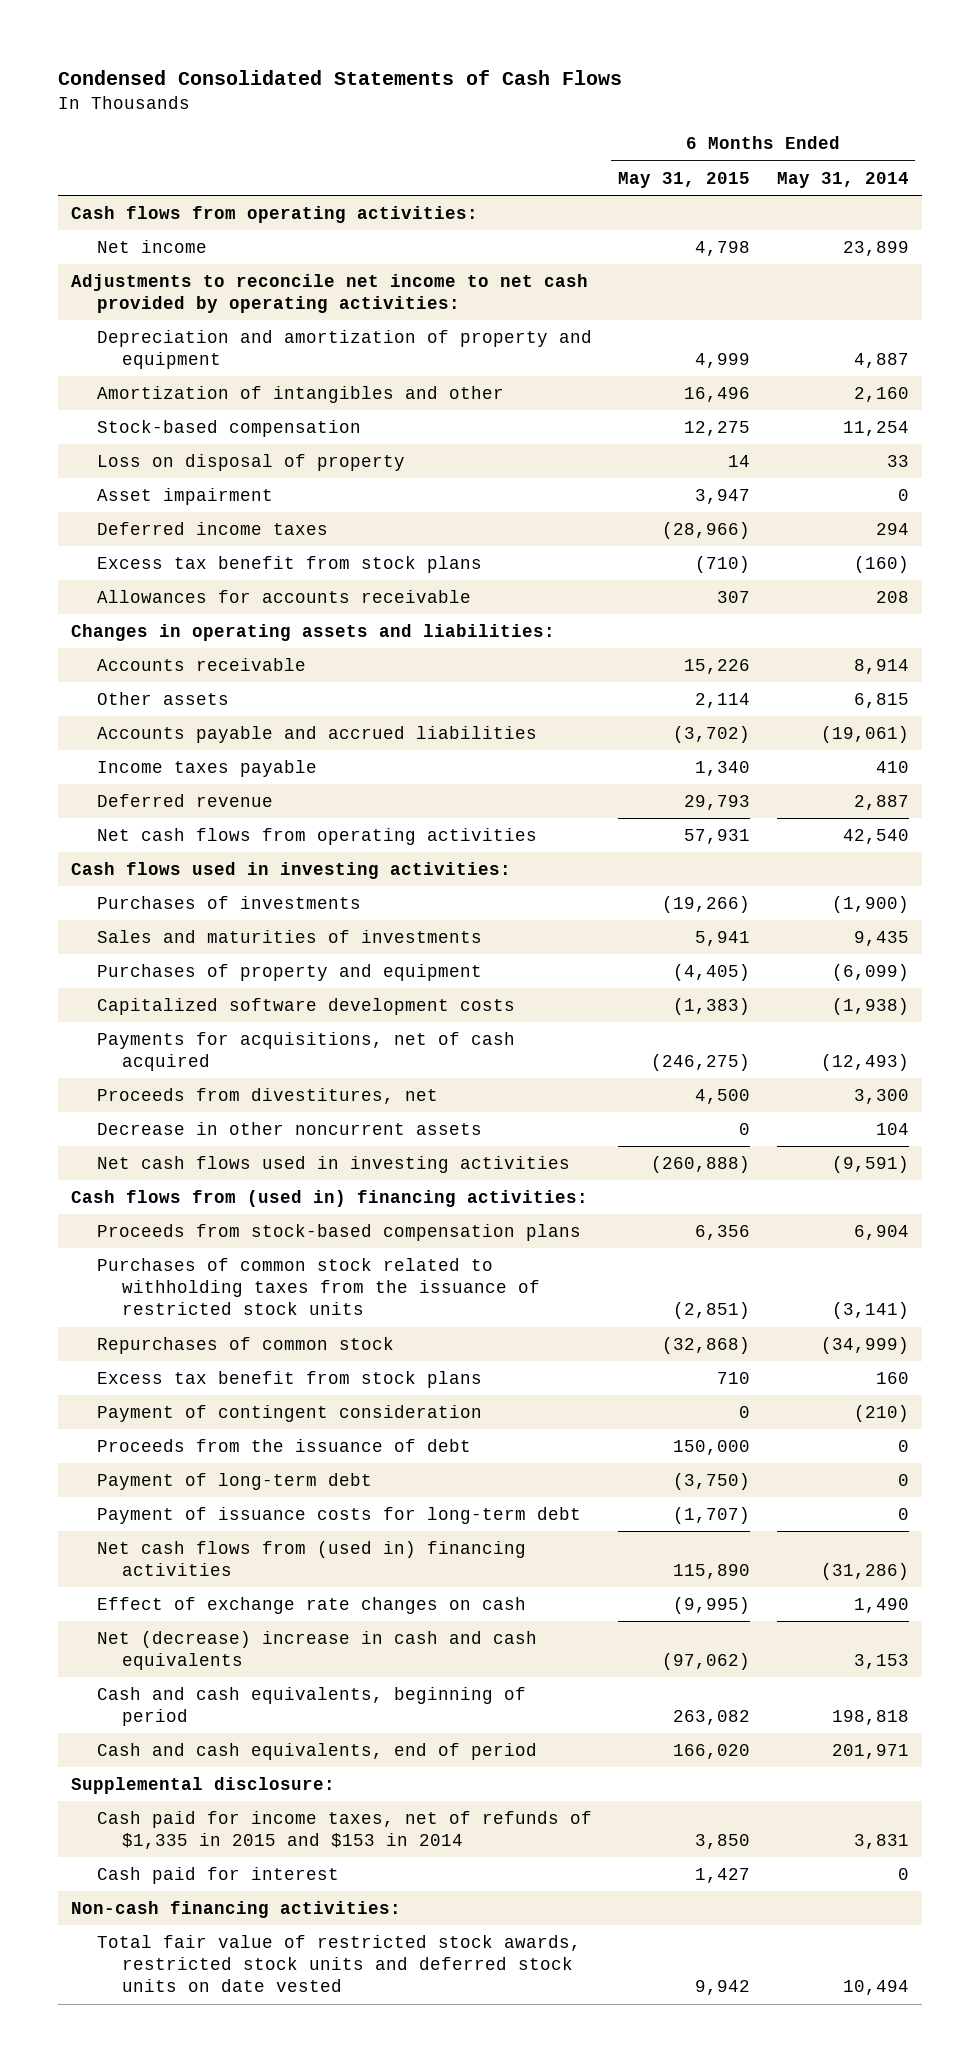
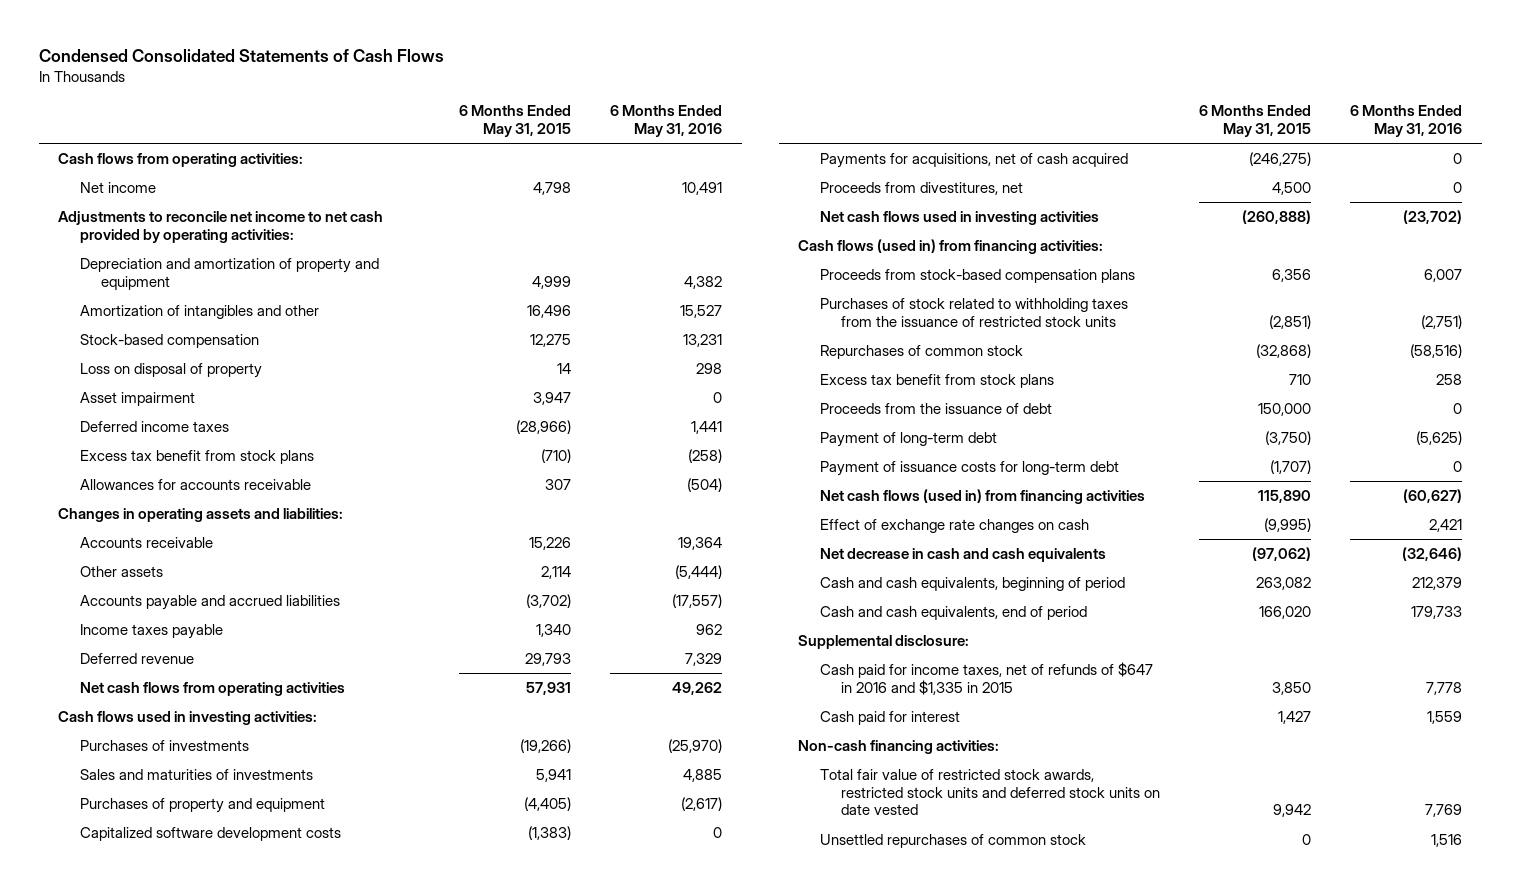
[776,171,909,188] May 31, 2014 -> none
none -> [610,105,723,137] 6 Months Ended May 31, 2016
[96,1121,482,1135] Decrease in other noncurrent assets -> none
[70,1189,588,1207] Cash flows from (used in) financing activities: -> [798,238,1104,254] Cash flows (used in) from financing activities:
[96,1257,541,1316] Purchases of common stock related to withholding taxes from the issuance of restricted stock units -> [819,297,1128,327] Purchases of stock related to withholding taxes from the issuance of restricted stock units
[96,1404,482,1422] Payment of contingent consideration -> none
[96,1540,526,1577] Net cash flows from (used in) financing activities -> [819,488,1145,504] Net cash flows (used in) from financing activities
[96,1630,537,1671] Net (decrease) increase in cash and cash equivalents -> [819,547,1106,562] Net decrease in cash and cash equivalents
[96,1810,592,1850] Cash paid for income taxes, net of refunds of $1,335 in 2015 and $153 in 2014 -> [819,661,1153,695] Cash paid for income taxes, net of refunds of $647 in 2016 and $1,335 in 2015
none -> [819,833,1086,848] Unsettled repurchases of common stock

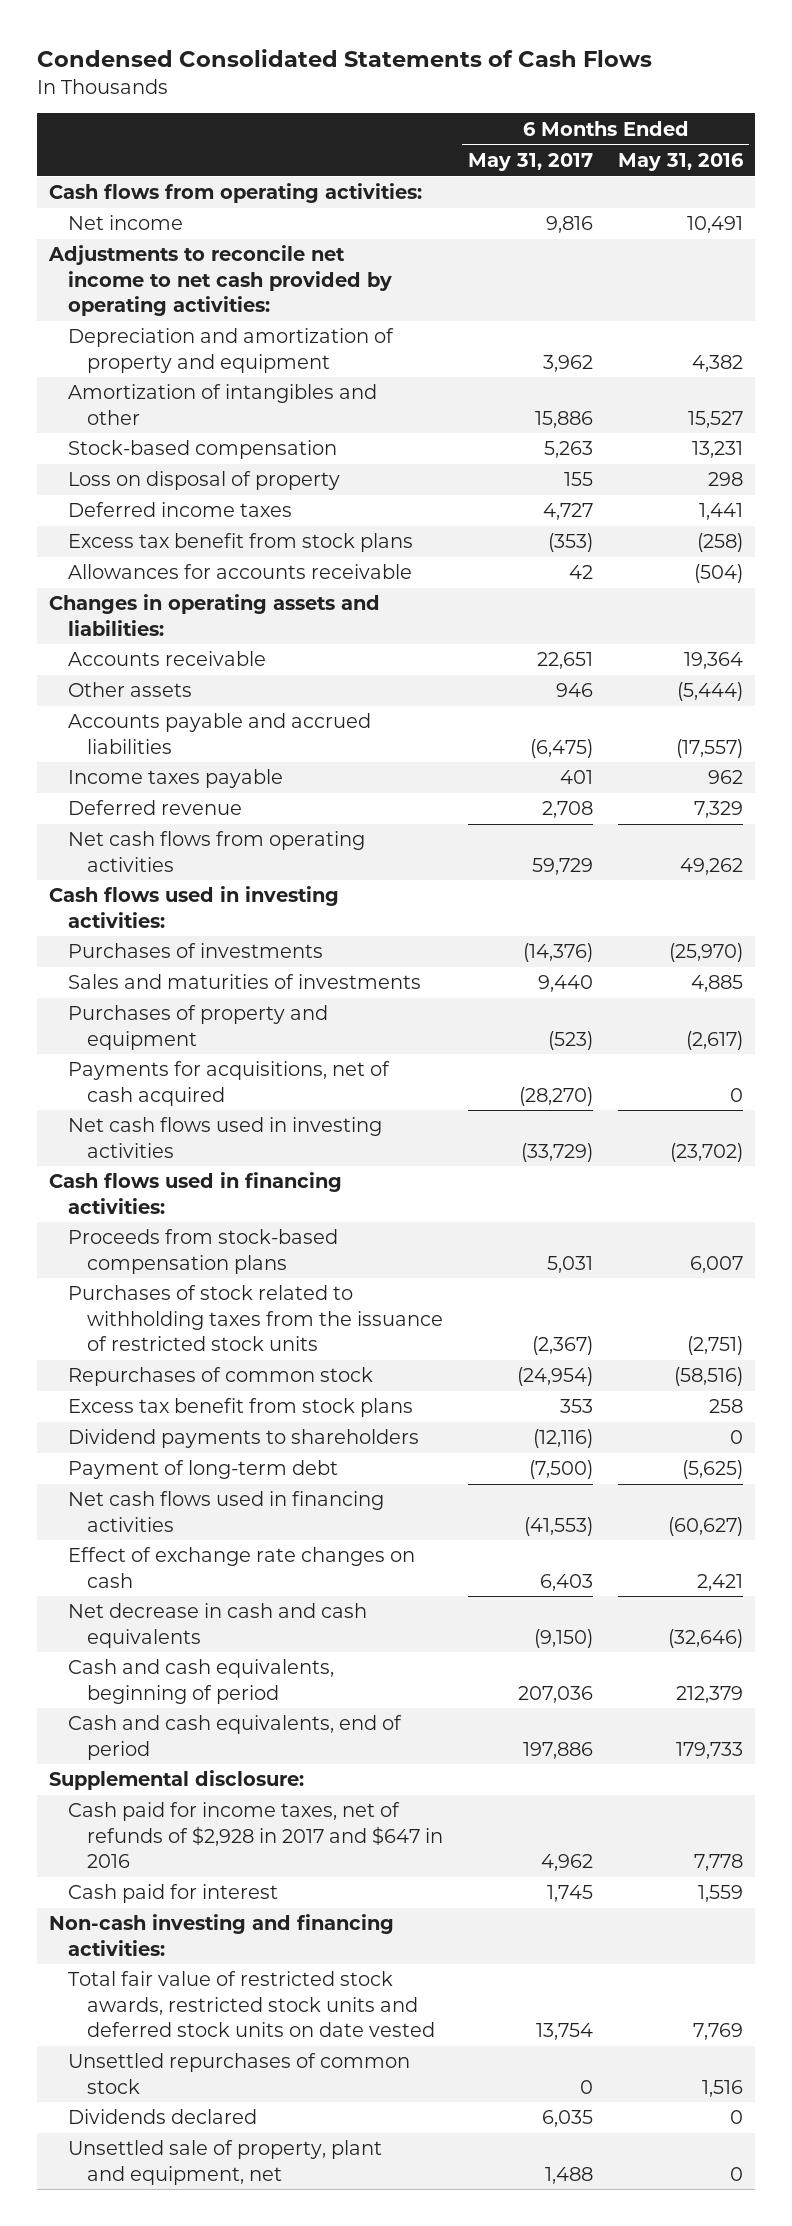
[459,105,572,137] 6 Months Ended May 31, 2015 -> none
none -> [468,152,594,171] May 31, 2017
[79,391,195,406] Asset impairment -> none
[79,826,341,841] Capitalized software development costs -> none
[819,181,1023,195] Proceeds from divestitures, net -> none
[798,238,1104,254] Cash flows (used in) from financing activities: -> [49,1172,343,1214] Cash flows used in financing activities:
[819,402,1052,414] Proceeds from the issuance of debt -> none
none -> [68,1429,420,1449] Dividend payments to shareholders
[819,460,1119,476] Payment of issuance costs for long-term debt -> none
[819,488,1145,504] Net cash flows (used in) from financing activities -> [68,1491,385,1532] Net cash flows used in financing activities
[819,661,1153,695] Cash paid for income taxes, net of refunds of $647 in 2016 and $1,335 in 2015 -> [68,1802,444,1868] Cash paid for income taxes, net of refunds of $2,928 in 2017 and $647 in 2016
[798,739,1000,754] Non-cash financing activities: -> [49,1914,395,1956] Non-cash investing and financing activities:
none -> [68,2109,258,2125] Dividends declared
none -> [68,2140,383,2185] Unsettled sale of property, plant and equipment, net

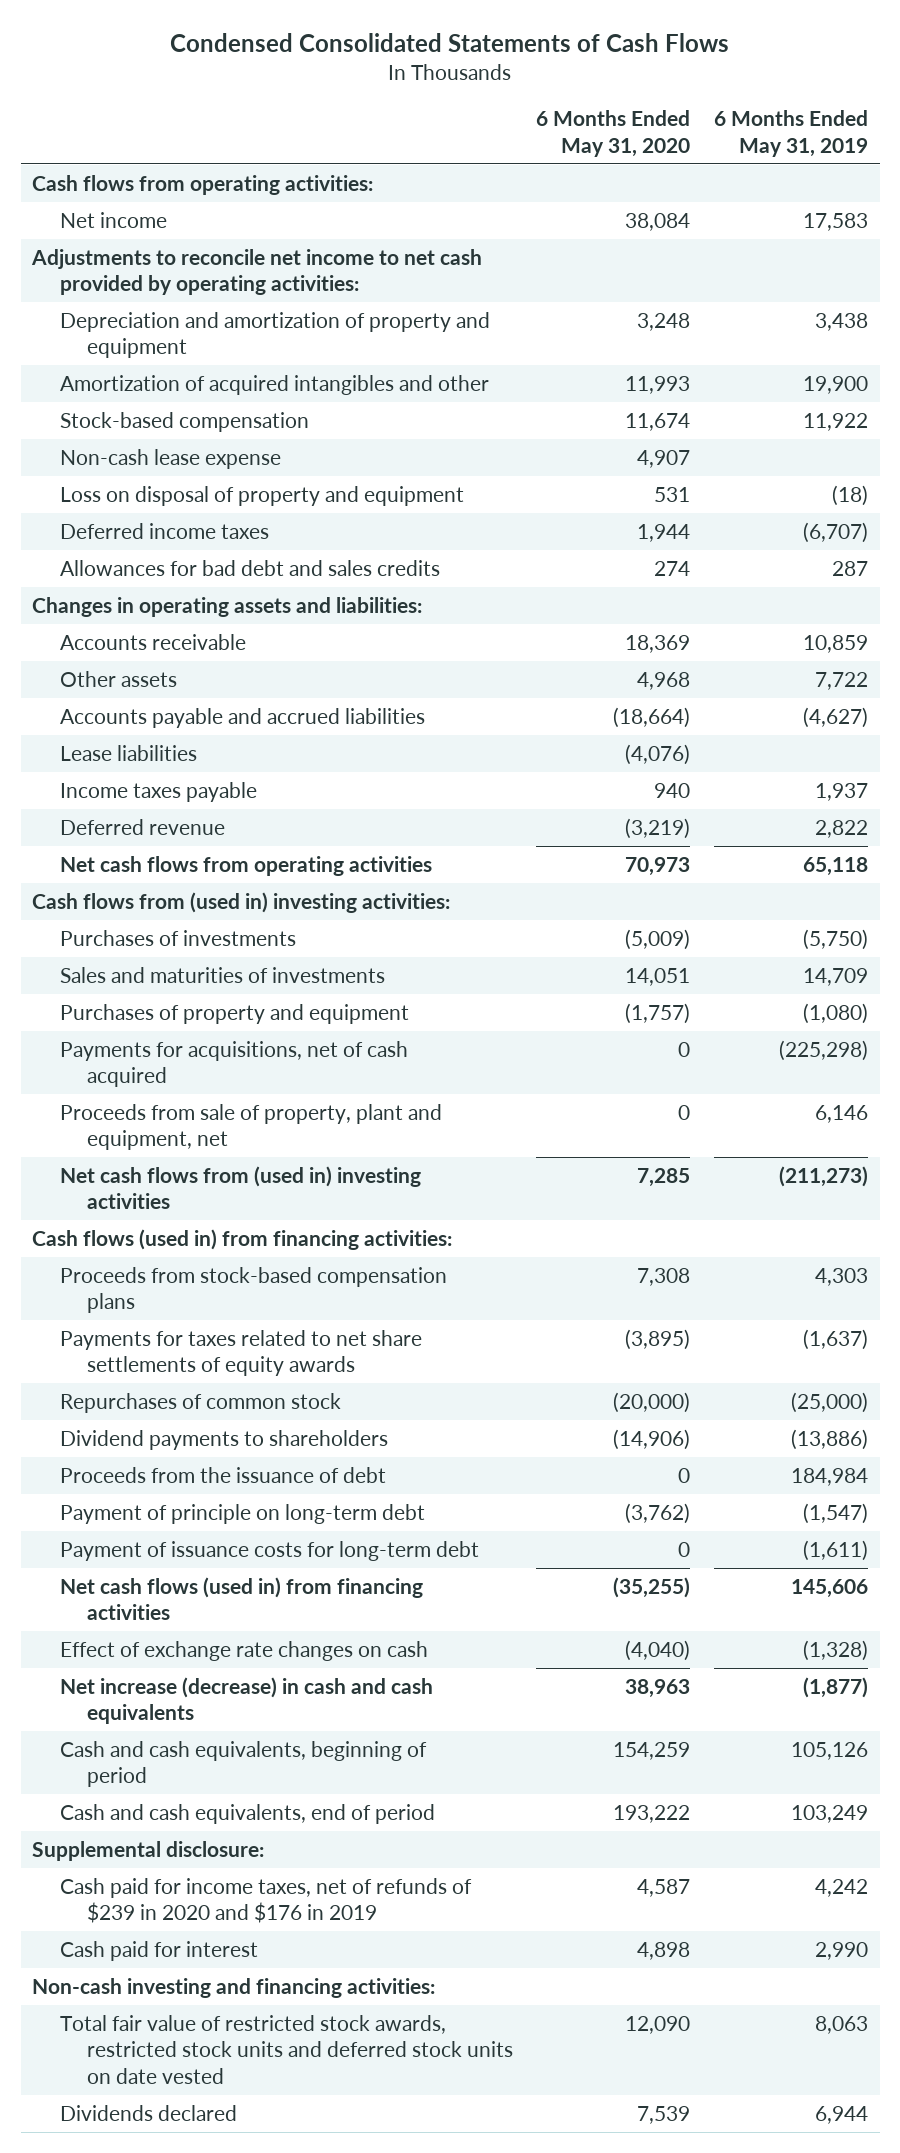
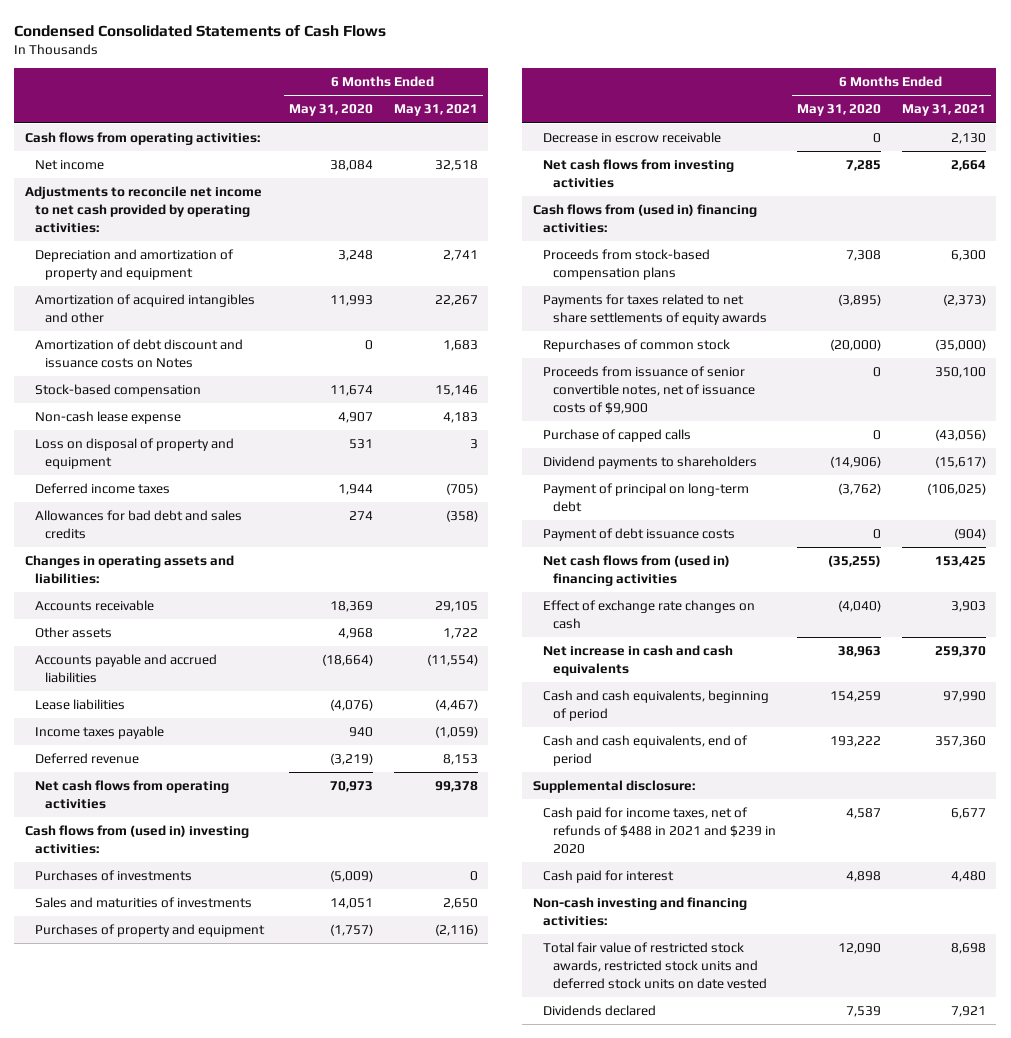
[713,110,868,157] 6 Months Ended May 31, 2019 -> none
none -> [393,104,478,117] May 31, 2021
none -> [34,339,243,368] Amortization of debt discount and issuance costs on Notes
[59,1040,408,1088] Payments for acquisitions, net of cash acquired -> none
[59,1103,442,1151] Proceeds from sale of property, plant and equipment, net -> none
none -> [542,132,721,144] Decrease in escrow receivable
[59,1165,421,1210] Net cash flows from (used in) investing activities -> [542,159,734,188] Net cash flows from investing activities
[32,1228,453,1250] Cash flows (used in) from financing activities: -> [532,204,757,233] Cash flows from (used in) financing activities:
none -> [542,366,755,414] Proceeds from issuance of senior convertible notes, net of issuance costs of $9,900
none -> [542,429,691,443] Purchase of capped calls
[59,1466,386,1483] Proceeds from the issuance of debt -> none
[59,1503,425,1524] Payment of principle on long-term debt -> [542,483,749,512] Payment of principal on long-term debt
[59,1540,479,1561] Payment of issuance costs for long-term debt -> [542,528,735,542] Payment of debt issuance costs
[59,1576,423,1621] Net cash flows (used in) from financing activities -> [542,555,730,586] Net cash flows from (used in) financing activities
[59,1676,433,1725] Net increase (decrease) in cash and cash equivalents -> [542,645,733,676] Net increase in cash and cash equivalents
[59,1877,472,1924] Cash paid for income taxes, net of refunds of $239 in 2020 and $176 in 2019 -> [542,807,776,854] Cash paid for income taxes, net of refunds of $488 in 2021 and $239 in 2020

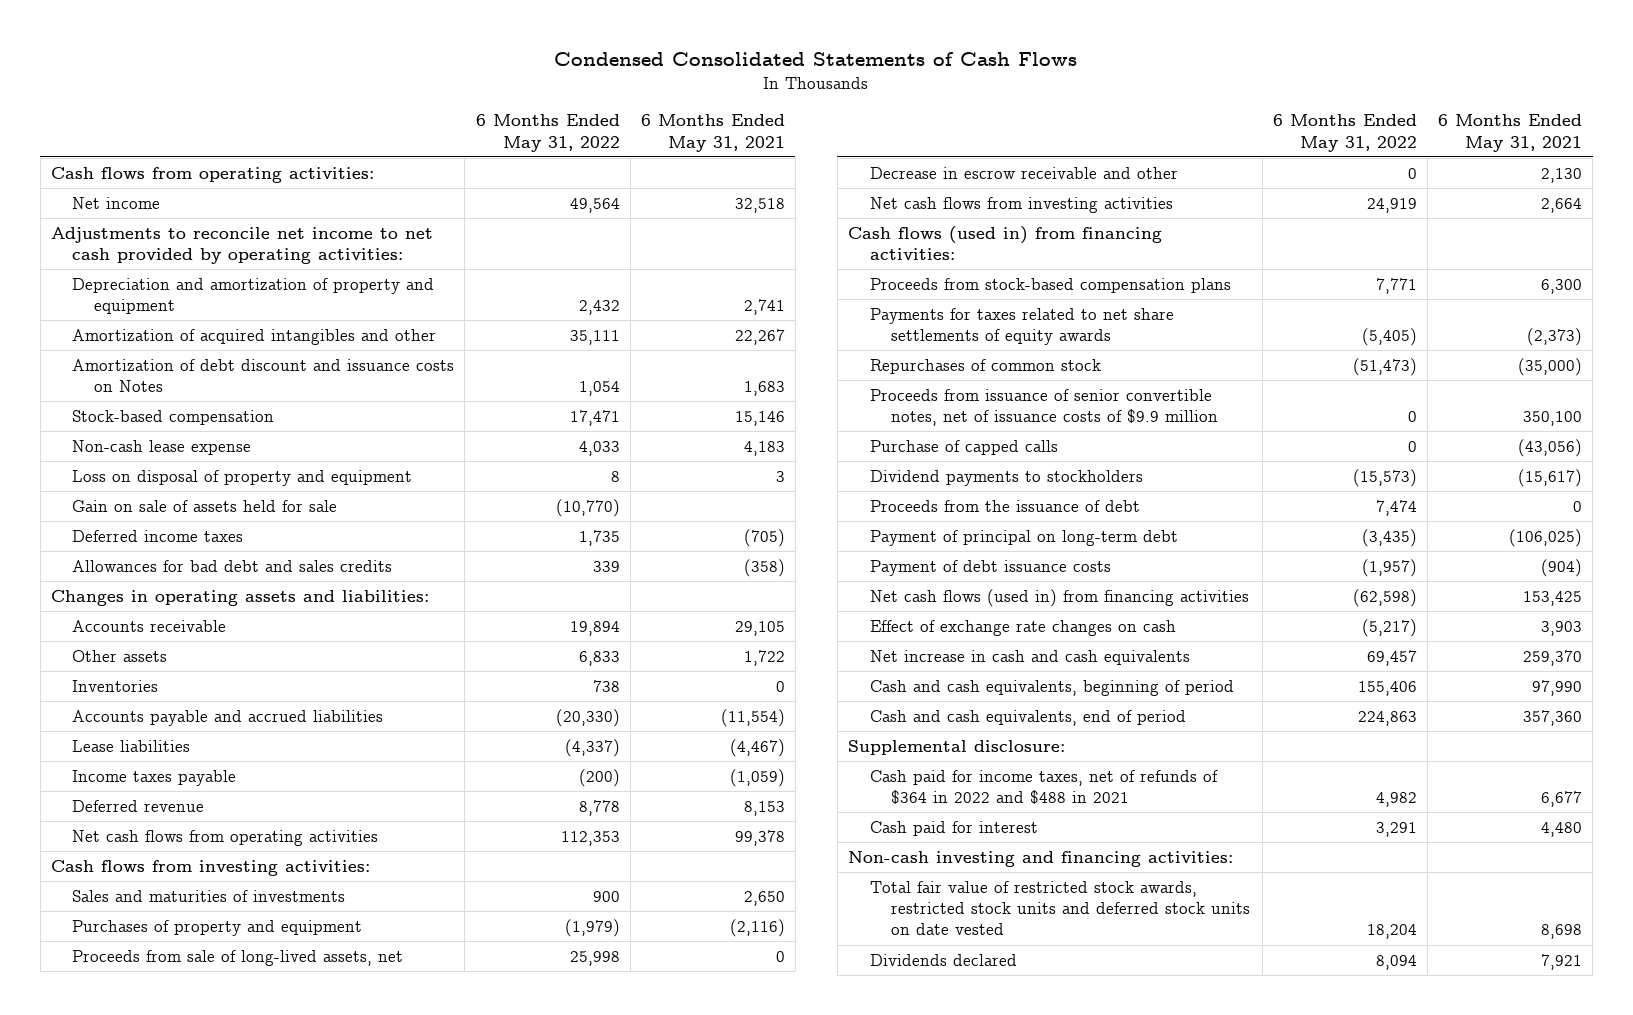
[288,104,373,117] May 31, 2020 -> none
none -> [475,114,620,152] 6 Months Ended May 31, 2022
none -> [72,499,338,512] Gain on sale of assets held for sale
none -> [72,679,159,692] Inventories
[34,870,192,882] Purchases of investments -> none
[24,825,249,854] Cash flows from (used in) investing activities: -> [50,859,370,876] Cash flows from investing activities:
none -> [72,949,404,966] Proceeds from sale of long-lived assets, net
[542,132,721,144] Decrease in escrow receivable -> [869,166,1178,179] Decrease in escrow receivable and other
[532,204,757,233] Cash flows from (used in) financing activities: -> [848,225,1163,261] Cash flows (used in) from financing activities:
[542,366,755,414] Proceeds from issuance of senior convertible notes, net of issuance costs of $9,900 -> [869,388,1219,427] Proceeds from issuance of senior convertible notes, net of issuance costs of $9.9 million
[542,456,757,470] Dividend payments to shareholders -> [869,469,1143,486] Dividend payments to stockholders
none -> [869,499,1140,512] Proceeds from the issuance of debt
[542,555,730,586] Net cash flows from (used in) financing activities -> [869,588,1249,607] Net cash flows (used in) from financing activities
[542,807,776,854] Cash paid for income taxes, net of refunds of $488 in 2021 and $239 in 2020 -> [869,769,1218,805] Cash paid for income taxes, net of refunds of $364 in 2022 and $488 in 2021

